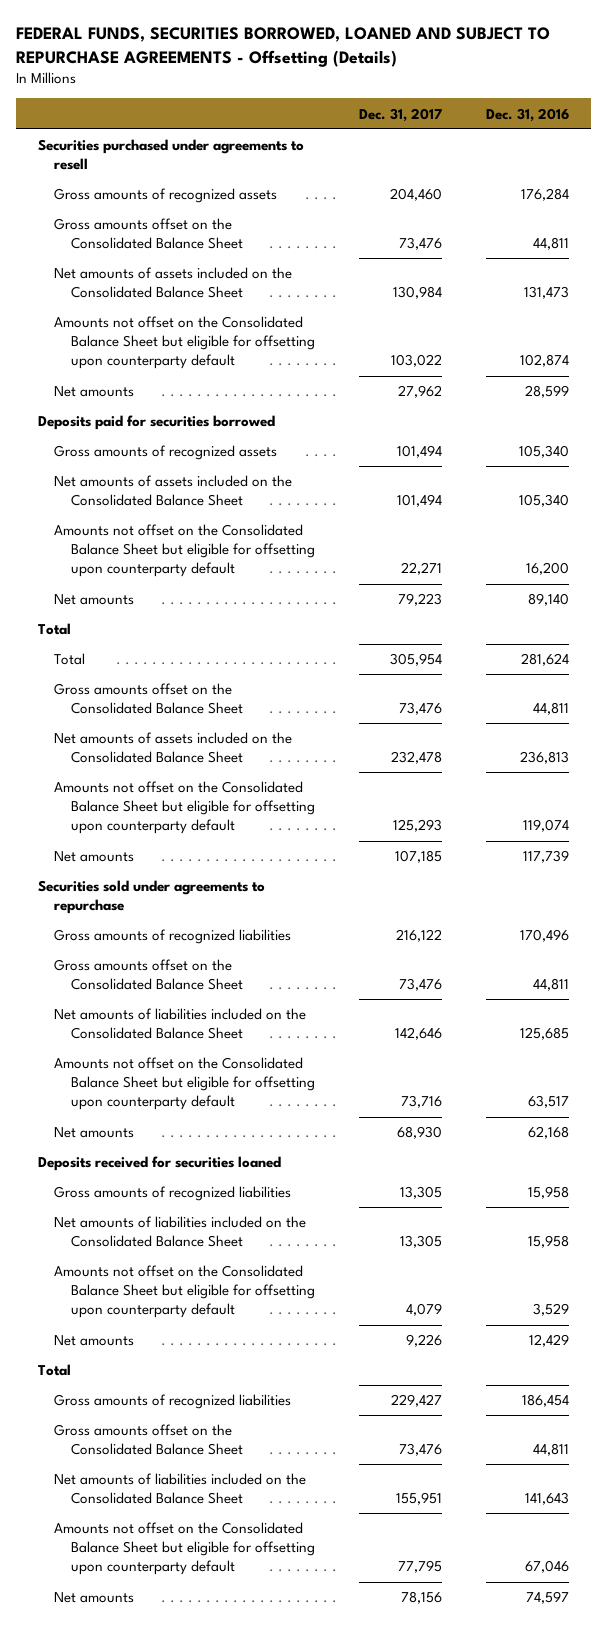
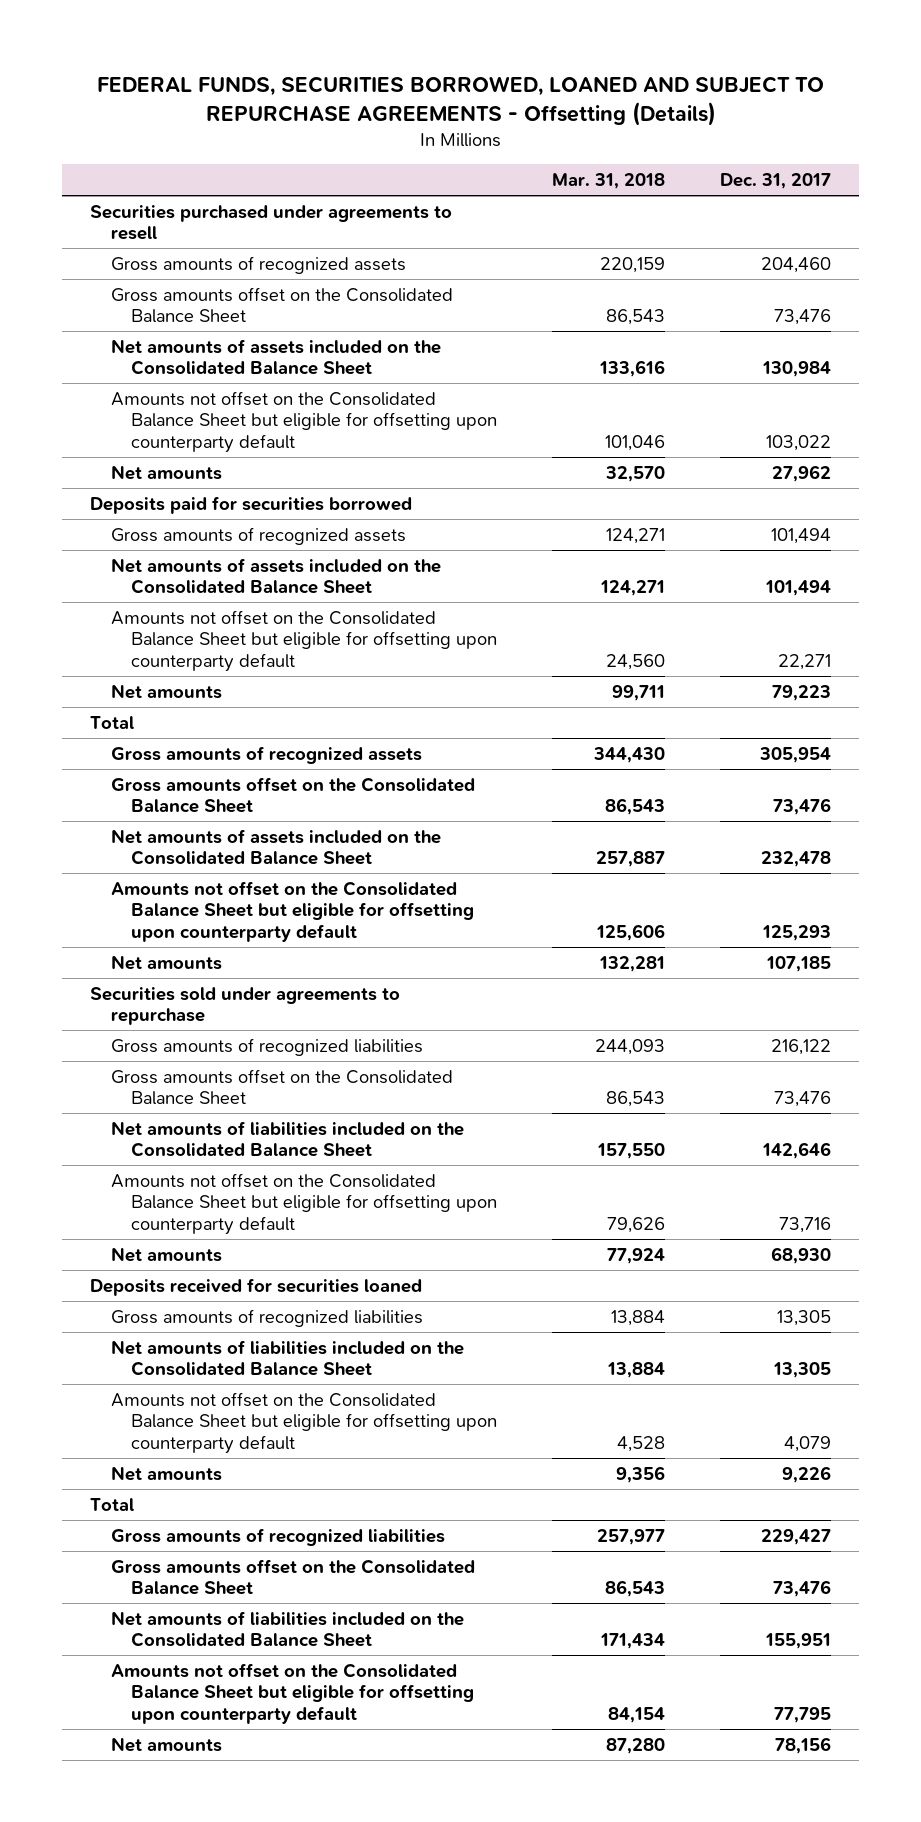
[486,107,570,122] Dec. 31, 2016 -> none
none -> [552,173,666,190] Mar. 31, 2018
[54,653,86,666] Total -> [110,745,422,764] Gross amounts of recognized assets

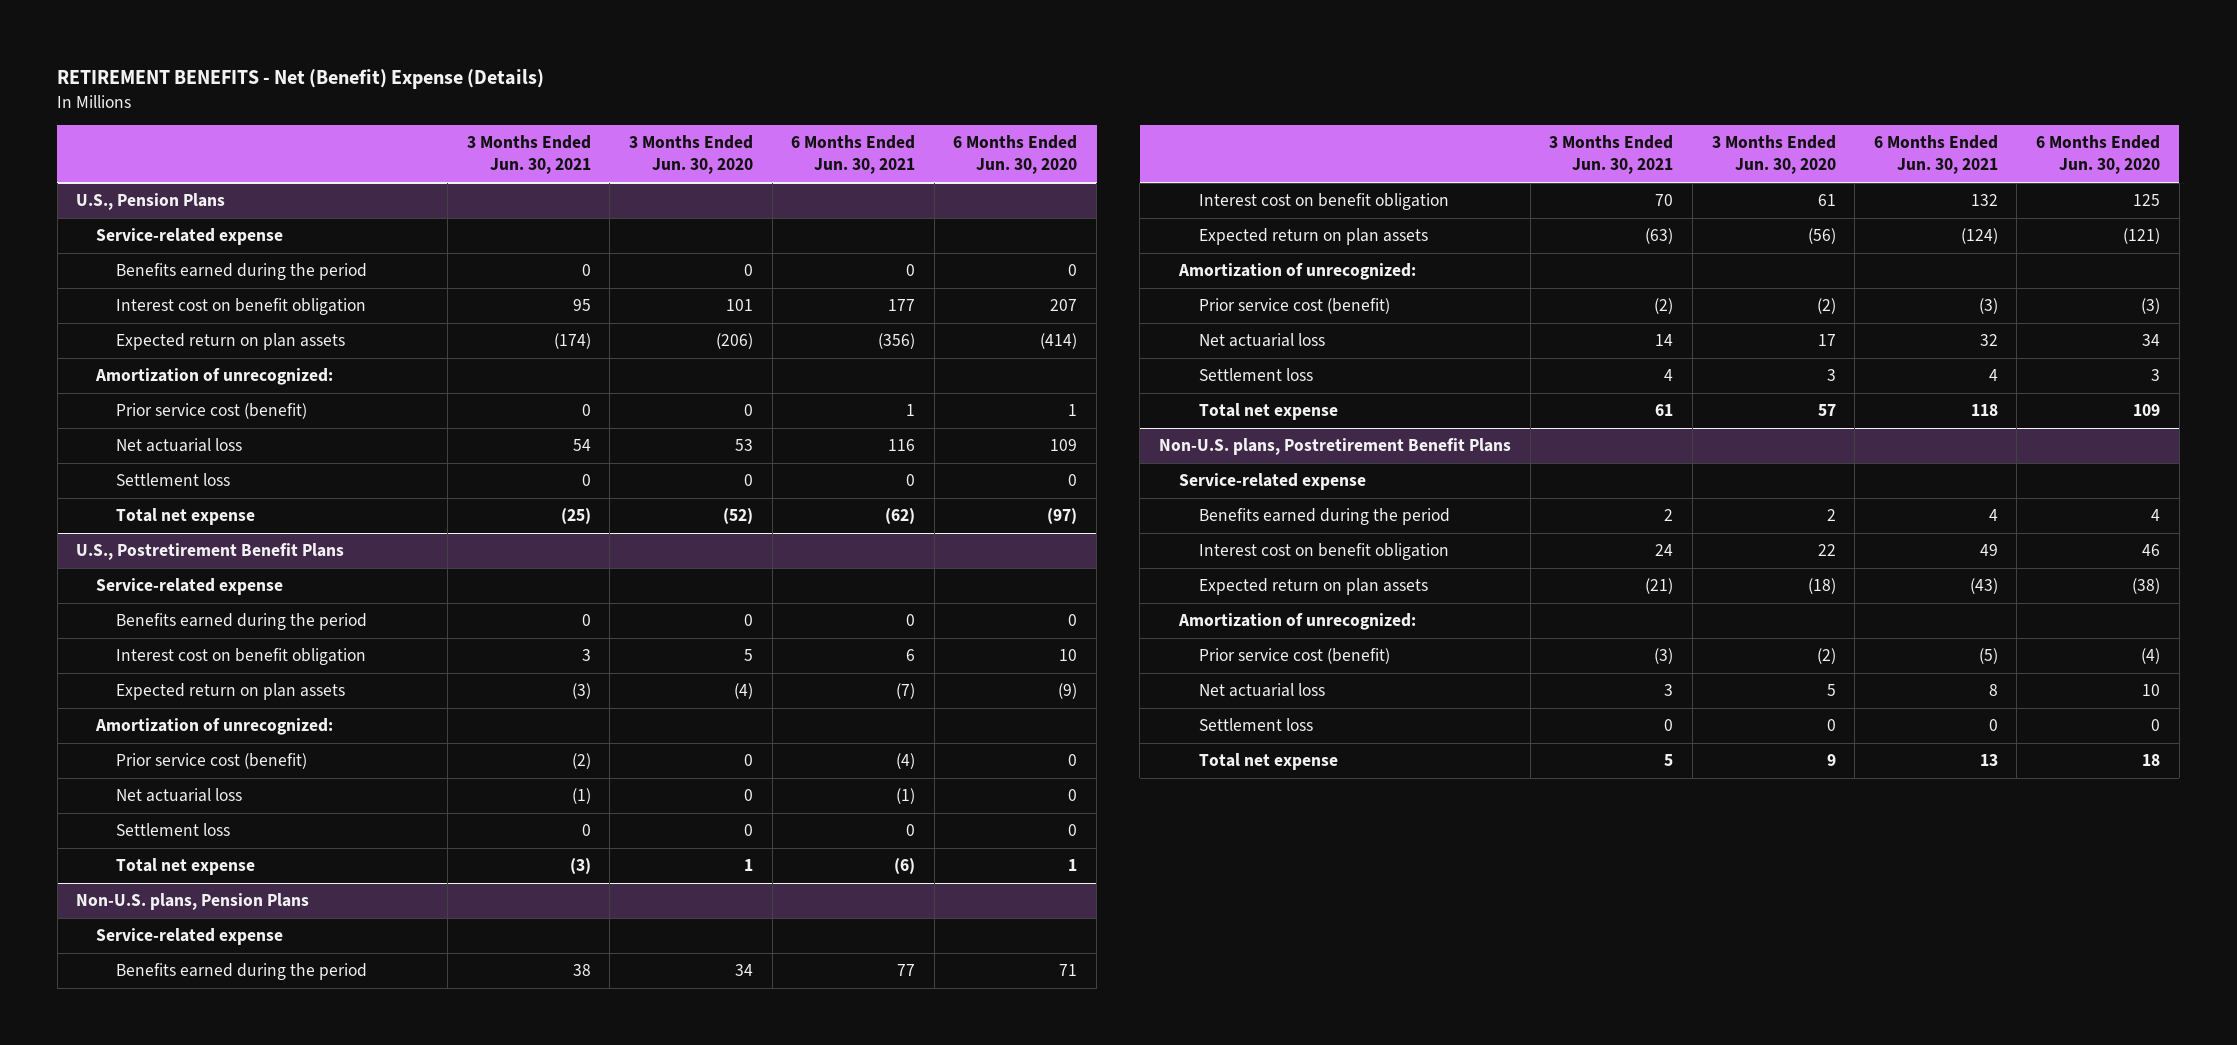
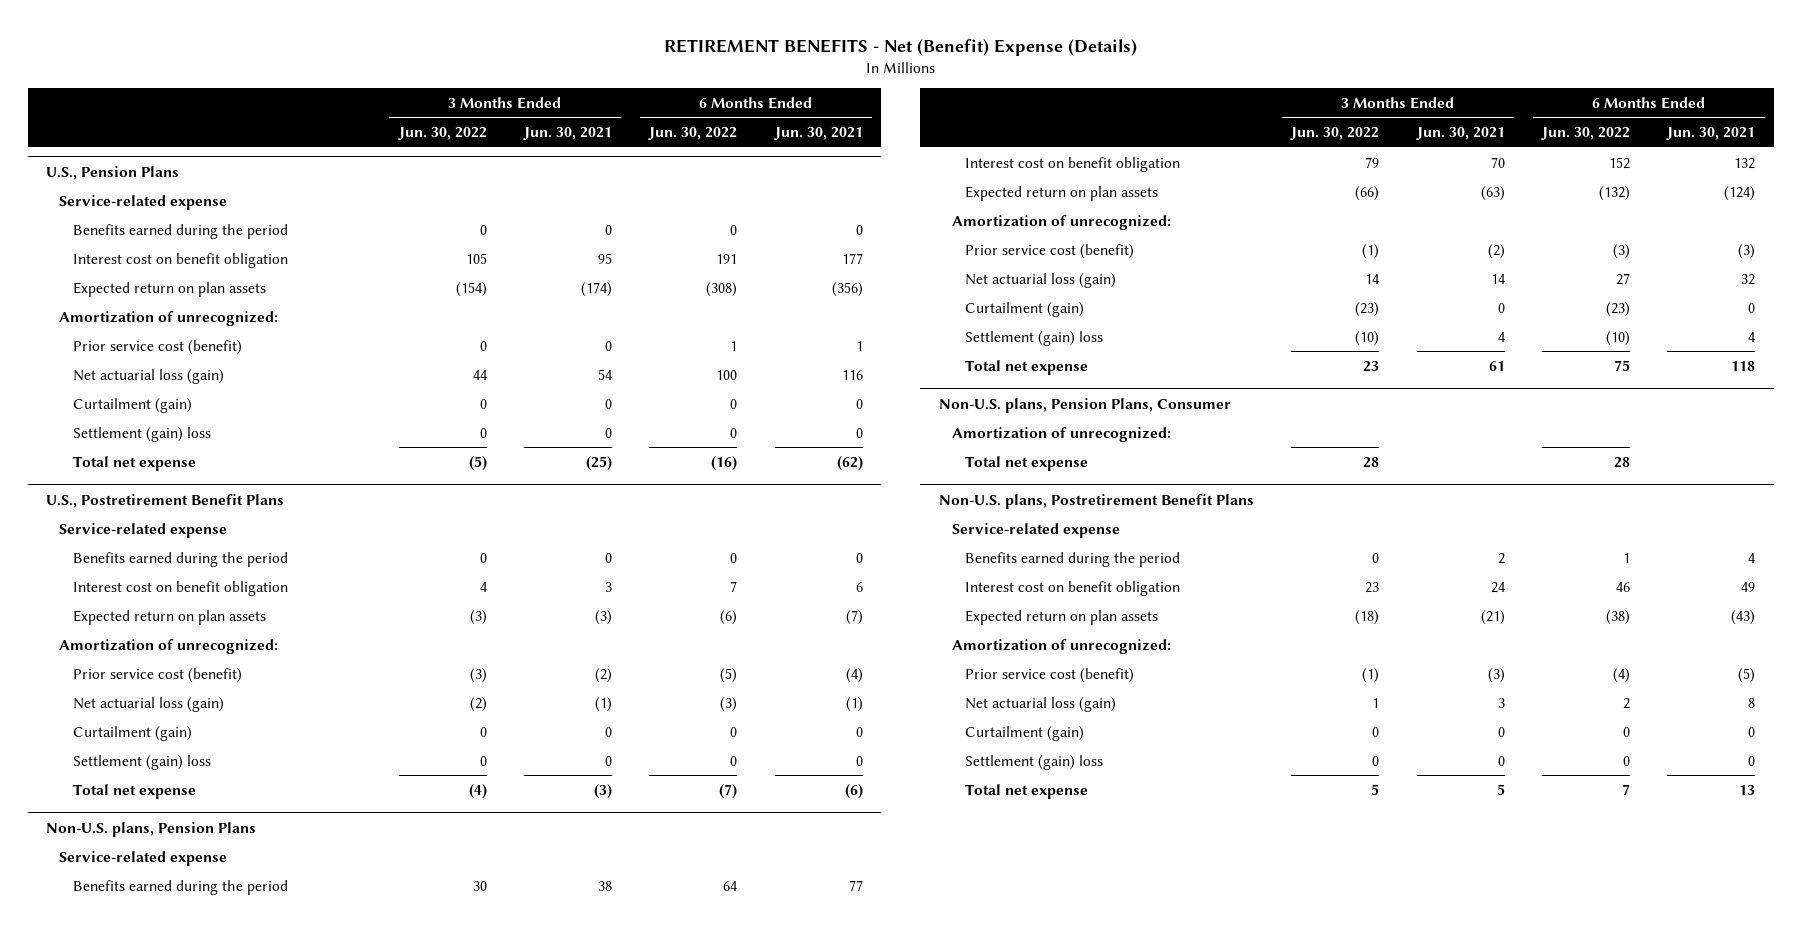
[628,135,753,175] 3 Months Ended Jun. 30, 2020 -> none
[953,135,1078,175] 6 Months Ended Jun. 30, 2020 -> none
none -> [397,127,487,141] Jun. 30, 2022
none -> [648,127,738,141] Jun. 30, 2022
[116,438,243,453] Net actuarial loss -> [72,368,224,384] Net actuarial loss (gain)
none -> [72,397,192,413] Curtailment (gain)
[116,473,231,487] Settlement loss -> [72,426,211,442] Settlement (gain) loss
[116,788,243,803] Net actuarial loss -> [72,696,224,712] Net actuarial loss (gain)
none -> [72,725,192,741] Curtailment (gain)
[116,823,231,837] Settlement loss -> [72,754,211,770] Settlement (gain) loss
[1199,333,1326,348] Net actuarial loss -> [965,272,1117,288] Net actuarial loss (gain)
none -> [965,301,1085,317] Curtailment (gain)
[1199,368,1314,382] Settlement loss -> [965,330,1104,346] Settlement (gain) loss
none -> [938,397,1231,413] Non-U.S. plans, Pension Plans, Consumer
none -> [952,426,1172,442] Amortization of unrecognized:
none -> [965,455,1089,471] Total net expense
[1199,683,1326,698] Net actuarial loss -> [965,696,1117,712] Net actuarial loss (gain)
none -> [965,725,1085,741] Curtailment (gain)
[1199,718,1314,732] Settlement loss -> [965,754,1104,770] Settlement (gain) loss

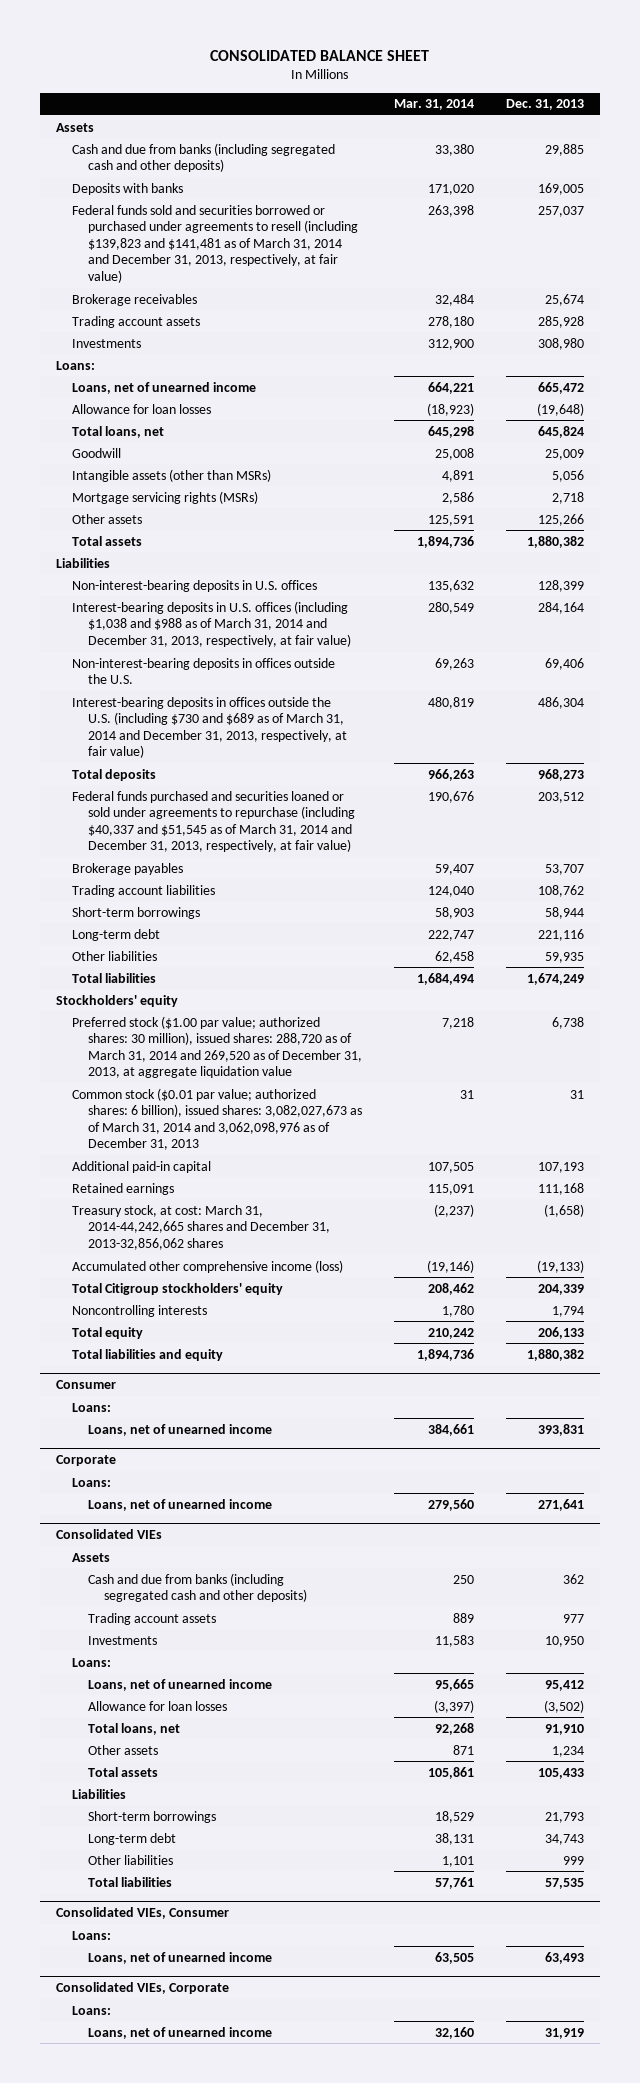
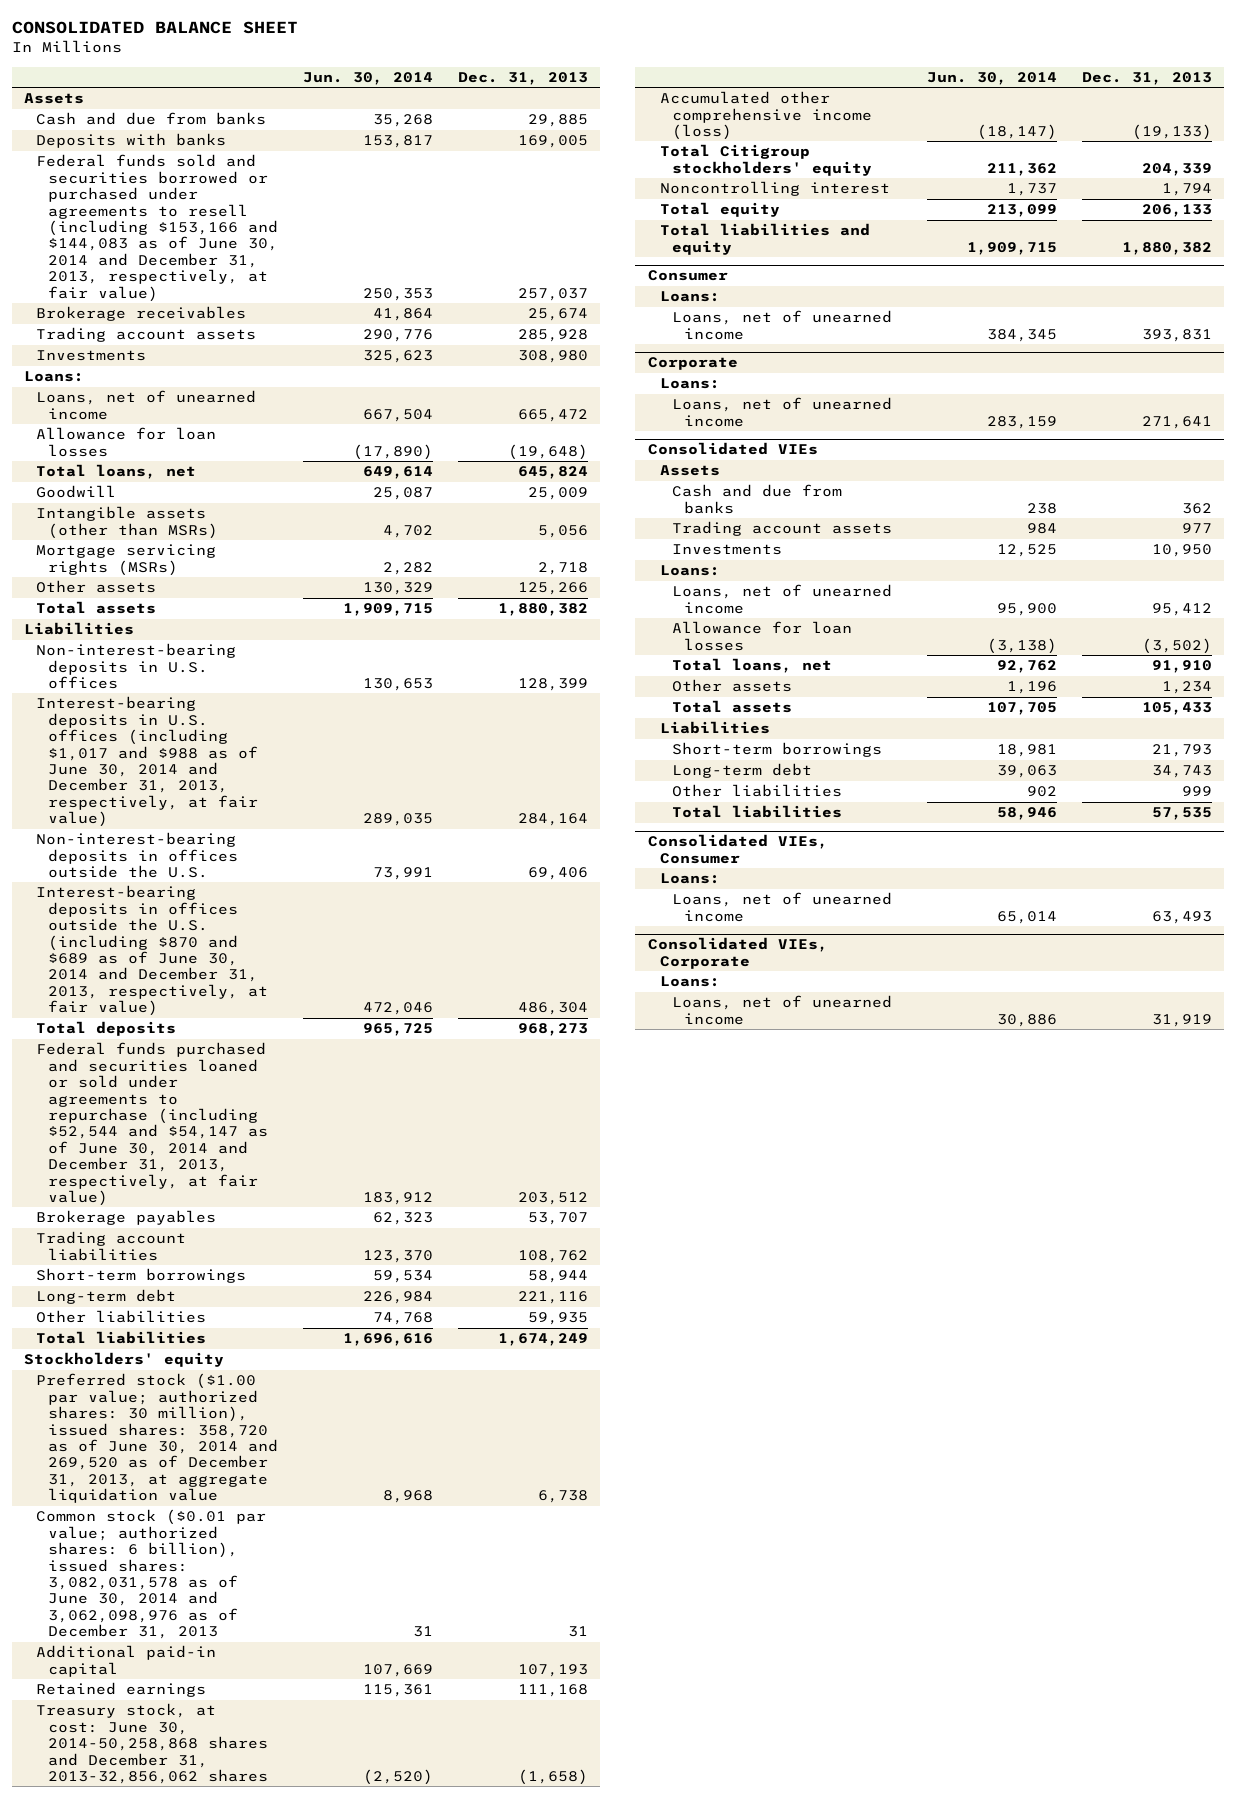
[394,99,475,111] Mar. 31, 2014 -> none
none -> [302,71,433,85] Jun. 30, 2014
[72,142,336,173] Cash and due from banks (including segregated cash and other deposits) -> [35,112,266,126] Cash and due from banks
[72,204,359,283] Federal funds sold and securities borrowed or purchased under agreements to resell (including $139,823 and $141,481 as of March 31, 2014 and December 31, 2013, respectively, at fair value) -> [35,154,278,302] Federal funds sold and securities borrowed or purchased under agreements to resell (including $153,166 and $144,083 as of June 30, 2014 and December 31, 2013, respectively, at fair value)
[72,600,352,647] Interest-bearing deposits in U.S. offices (including $1,038 and $988 as of March 31, 2014 and December 31, 2013, respectively, at fair value) -> [35,696,258,828] Interest-bearing deposits in U.S. offices (including $1,017 and $988 as of June 30, 2014 and December 31, 2013, respectively, at fair value)
[72,696,348,759] Interest-bearing deposits in offices outside the U.S. (including $730 and $689 as of March 31, 2014 and December 31, 2013, respectively, at fair value) -> [35,885,268,1017] Interest-bearing deposits in offices outside the U.S. (including $870 and $689 as of June 30, 2014 and December 31, 2013, respectively, at fair value)
[72,790,356,853] Federal funds purchased and securities loaned or sold under agreements to repurchase (including $40,337 and $51,545 as of March 31, 2014 and December 31, 2013, respectively, at fair value) -> [35,1042,268,1207] Federal funds purchased and securities loaned or sold under agreements to repurchase (including $52,544 and $54,147 as of June 30, 2014 and December 31, 2013, respectively, at fair value)
[72,1015,363,1079] Preferred stock ($1.00 par value; authorized shares: 30 million), issued shares: 288,720 as of March 31, 2014 and 269,520 as of December 31, 2013, at aggregate liquidation value -> [35,1373,278,1504] Preferred stock ($1.00 par value; authorized shares: 30 million), issued shares: 358,720 as of June 30, 2014 and 269,520 as of December 31, 2013, at aggregate liquidation value
[72,1087,363,1151] Common stock ($0.01 par value; authorized shares: 6 billion), issued shares: 3,082,027,673 as of March 31, 2014 and 3,062,098,976 as of December 31, 2013 -> [35,1509,266,1640] Common stock ($0.01 par value; authorized shares: 6 billion), issued shares: 3,082,031,578 as of June 30, 2014 and 3,062,098,976 as of December 31, 2013
[72,1204,331,1250] Treasury stock, at cost: March 31, 2014-44,242,665 shares and December 31, 2013-32,856,062 shares -> [35,1703,268,1784] Treasury stock, at cost: June 30, 2014-50,258,868 shares and December 31, 2013-32,856,062 shares
[72,1304,208,1317] Noncontrolling interests -> [659,181,890,197] Noncontrolling interest
[88,1572,308,1603] Cash and due from banks (including segregated cash and other deposits) -> [671,484,842,514] Cash and due from banks

